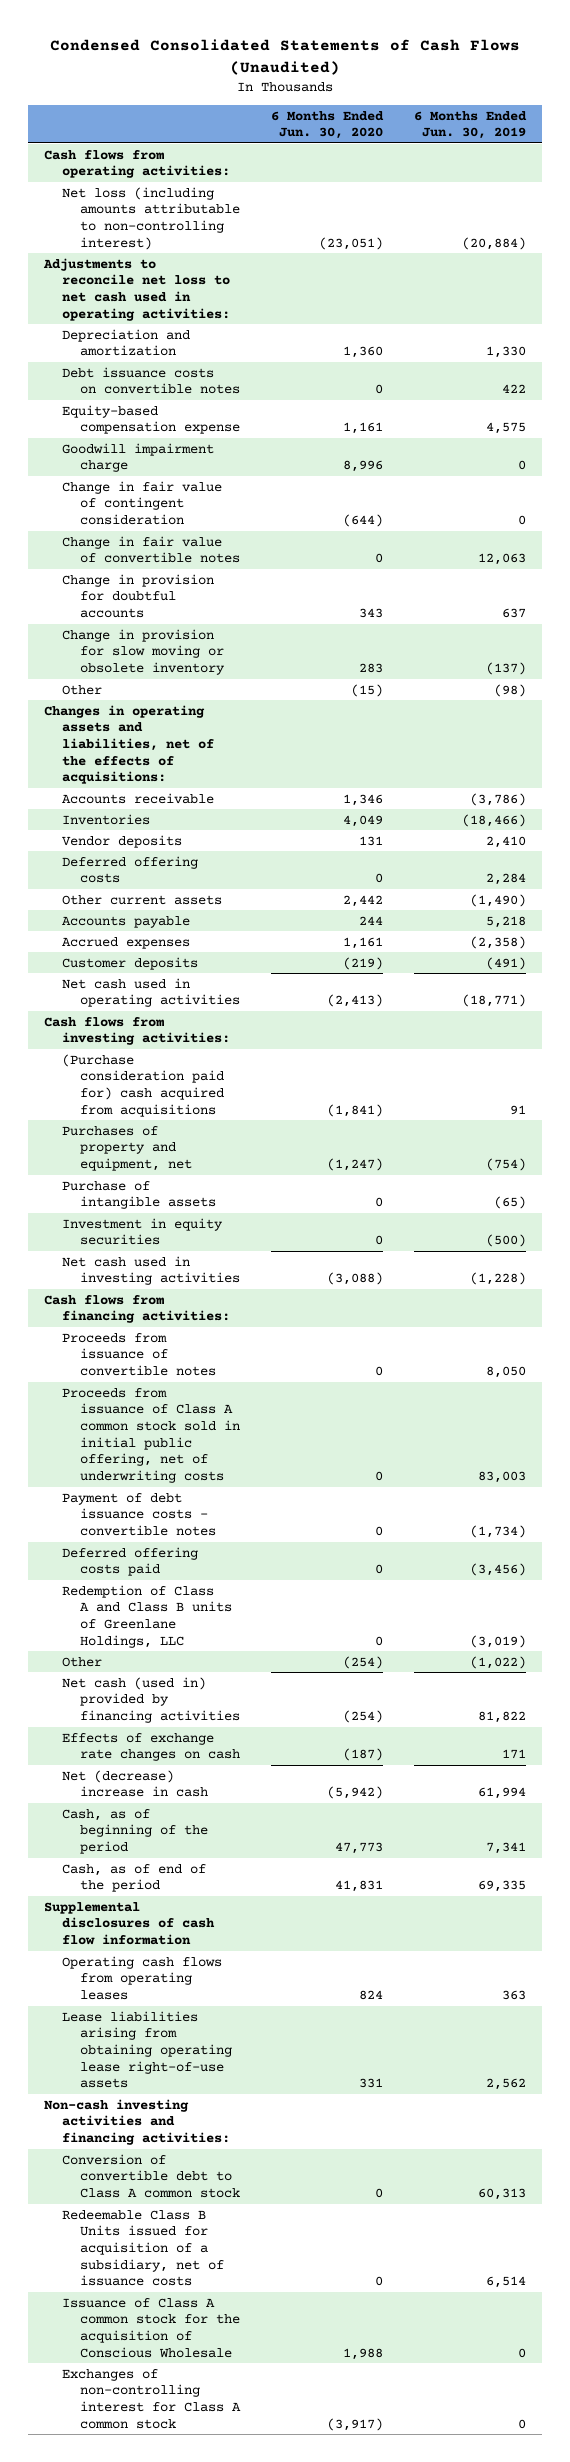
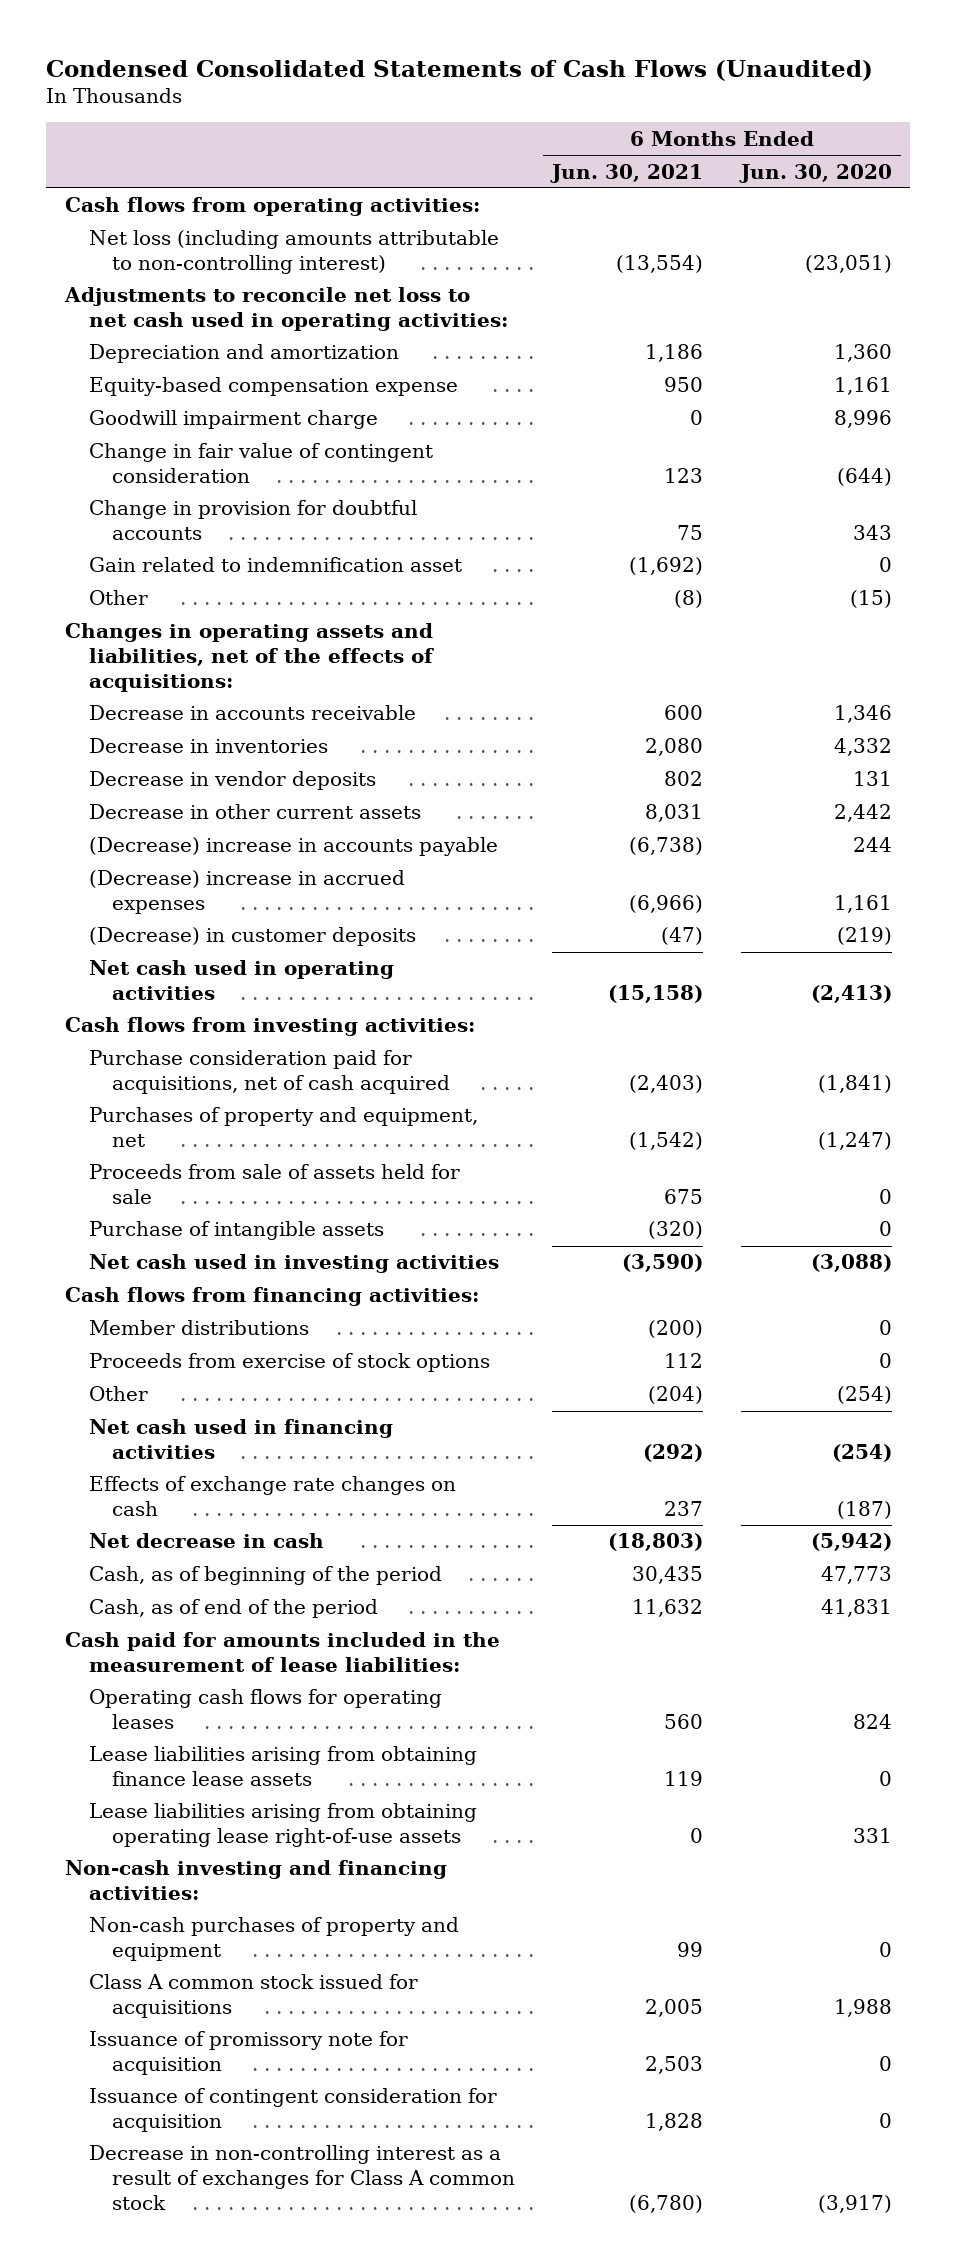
[414,110,528,140] 6 Months Ended Jun. 30, 2019 -> none
none -> [550,163,704,183] Jun. 30, 2021
[61,366,241,395] Debt issuance costs on convertible notes -> none
[61,535,241,564] Change in fair value of convertible notes -> none
[61,628,226,676] Change in provision for slow moving or obsolete inventory -> none
none -> [88,557,462,573] Gain related to indemnification asset
[61,855,198,884] Deferred offering costs -> none
[61,792,214,804] Accounts receivable -> [88,705,416,721] Decrease in accounts receivable
[61,813,150,825] Inventories -> [88,738,328,754] Decrease in inventories
[343,814,384,827] 4,049 -> [833,738,892,757] 4,332
[61,834,182,848] Vendor deposits -> [88,771,376,791] Decrease in vendor deposits
[61,894,222,905] Other current assets -> [88,804,421,820] Decrease in other current assets
[61,915,190,928] Accounts payable -> [88,837,498,857] (Decrease) increase in accounts payable
[61,936,190,949] Accrued expenses -> [88,870,405,915] (Decrease) increase in accrued expenses
[61,956,198,970] Customer deposits -> [88,927,416,947] (Decrease) in customer deposits
[61,1053,225,1117] (Purchase consideration paid for) cash acquired from acquisitions -> [88,1050,451,1095] Purchase consideration paid for acquisitions, net of cash acquired
none -> [88,1164,460,1205] Proceeds from sale of assets held for sale
[61,1217,223,1246] Investment in equity securities -> none
[61,1332,217,1377] Proceeds from issuance of convertible notes -> none
[61,1387,241,1483] Proceeds from issuance of Class A common stock sold in initial public offering, net of underwriting costs -> none
[61,1492,217,1537] Payment of debt issuance costs - convertible notes -> none
[61,1546,198,1577] Deferred offering costs paid -> none
[61,1584,233,1648] Redemption of Class A and Class B units of Greenlane Holdings, LLC -> none
none -> [88,1320,309,1336] Member distributions
none -> [88,1353,490,1373] Proceeds from exercise of stock options
[61,1676,241,1724] Net cash (used in) provided by financing activities -> [88,1419,393,1460] Net cash used in financing activities
[61,1769,209,1798] Net (decrease) increase in cash -> [88,1533,324,1549] Net decrease in cash
[43,1901,215,1946] Supplemental disclosures of cash flow information -> none
none -> [64,1632,500,1673] Cash paid for amounts included in the measurement of lease liabilities:
[61,1955,222,2001] Operating cash flows from operating leases -> [88,1689,442,1730] Operating cash flows for operating leases
none -> [88,1746,477,1787] Lease liabilities arising from obtaining finance lease assets
[61,2153,241,2199] Conversion of convertible debt to Class A common stock -> none
[61,2209,225,2287] Redeemable Class B Units issued for acquisition of a subsidiary, net of issuance costs -> none
[43,2098,230,2146] Non-cash investing activities and financing activities: -> [64,1860,447,1901] Non-cash investing and financing activities:
none -> [88,1917,459,1962] Non-cash purchases of property and equipment
[61,2297,241,2358] Issuance of Class A common stock for the acquisition of Conscious Wholesale -> [88,1974,418,2019] Class A common stock issued for acquisitions
none -> [88,2031,408,2076] Issuance of promissory note for acquisition
none -> [88,2088,497,2133] Issuance of contingent consideration for acquisition
[61,2368,242,2429] Exchanges of non-controlling interest for Class A common stock -> [88,2145,516,2210] Decrease in non-controlling interest as a result of exchanges for Class A common stock

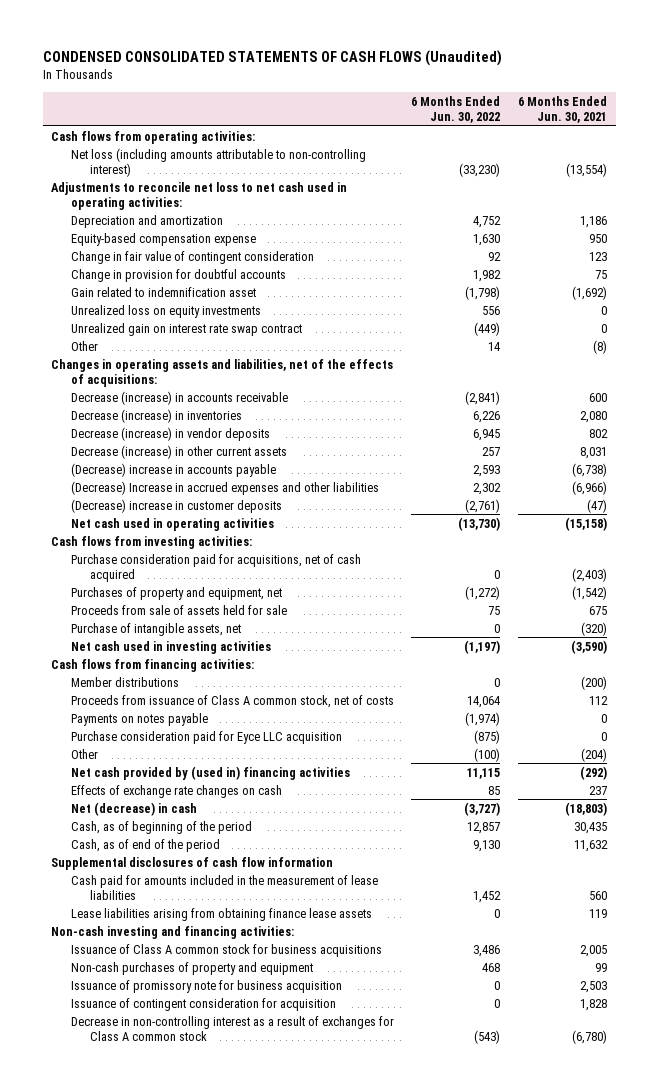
[46,59,874,81] Condensed Consolidated Statements of Cash Flows (Unaudited) -> [42,50,502,67] CONDENSED CONSOLIDATED STATEMENTS OF CASH FLOWS (Unaudited)
[738,163,892,183] Jun. 30, 2020 -> none
none -> [411,95,501,124] 6 Months Ended Jun. 30, 2022
[88,410,378,430] Goodwill impairment charge -> none
none -> [70,304,261,318] Unrealized loss on equity investments
none -> [70,322,302,336] Unrealized gain on interest rate swap contract
[88,705,416,721] Decrease in accounts receivable -> [70,390,288,405] Decrease (increase) in accounts receivable
[88,738,328,754] Decrease in inventories -> [70,408,242,423] Decrease (increase) in inventories
[88,771,376,791] Decrease in vendor deposits -> [70,426,270,441] Decrease (increase) in vendor deposits
[88,804,421,820] Decrease in other current assets -> [70,444,287,459] Decrease (increase) in other current assets
[88,870,405,915] (Decrease) increase in accrued expenses -> [70,480,379,495] (Decrease) Increase in accrued expenses and other liabilities
[88,927,416,947] (Decrease) in customer deposits -> [70,498,282,513] (Decrease) increase in customer deposits
[88,1221,384,1241] Purchase of intangible assets -> [70,622,241,636] Purchase of intangible assets, net
[88,1353,490,1373] Proceeds from exercise of stock options -> [70,694,394,708] Proceeds from issuance of Class A common stock, net of costs
none -> [70,712,208,726] Payments on notes payable
none -> [70,730,342,744] Purchase consideration paid for Eyce LLC acquisition
[88,1419,393,1460] Net cash used in financing activities -> [70,765,350,780] Net cash provided by (used in) financing activities
[88,1533,324,1549] Net decrease in cash -> [70,801,197,816] Net (decrease) in cash
[64,1632,500,1673] Cash paid for amounts included in the measurement of lease liabilities: -> none
none -> [51,856,334,870] Supplemental disclosures of cash flow information
[88,1689,442,1730] Operating cash flows for operating leases -> [70,874,378,900] Cash paid for amounts included in the measurement of lease liabilities
[88,1803,477,1848] Lease liabilities arising from obtaining operating lease right-of-use assets -> none
none -> [70,943,382,957] Issuance of Class A common stock for business acquisitions
[88,1974,418,2019] Class A common stock issued for acquisitions -> none
[88,2031,408,2076] Issuance of promissory note for acquisition -> [70,979,342,993] Issuance of promissory note for business acquisition

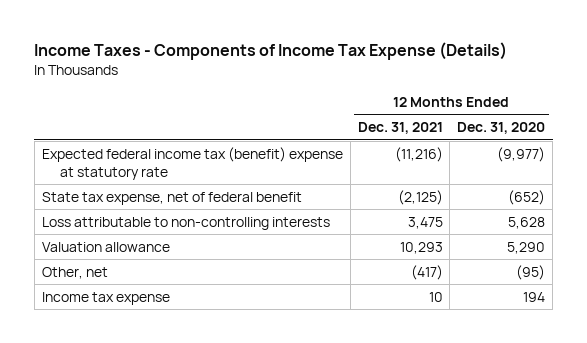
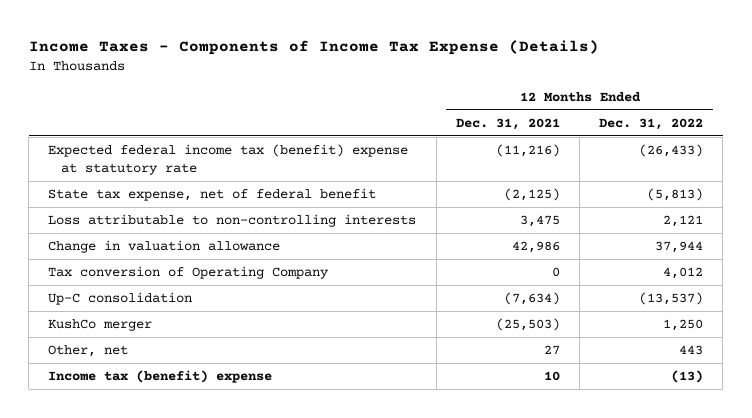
[457,122,546,135] Dec. 31, 2020 -> none
none -> [599,117,704,130] Dec. 31, 2022
[41,241,170,252] Valuation allowance -> [48,240,281,254] Change in valuation allowance
[399,241,443,254] 10,293 -> [511,241,560,254] 42,986
none -> [48,266,330,280] Tax conversion of Operating Company
none -> [48,292,193,306] Up-C consolidation
none -> [48,319,153,332] KushCo merger
[410,264,443,280] (417) -> [543,345,560,356] 27
[41,291,170,305] Income tax expense -> [48,370,273,384] Income tax (benefit) expense

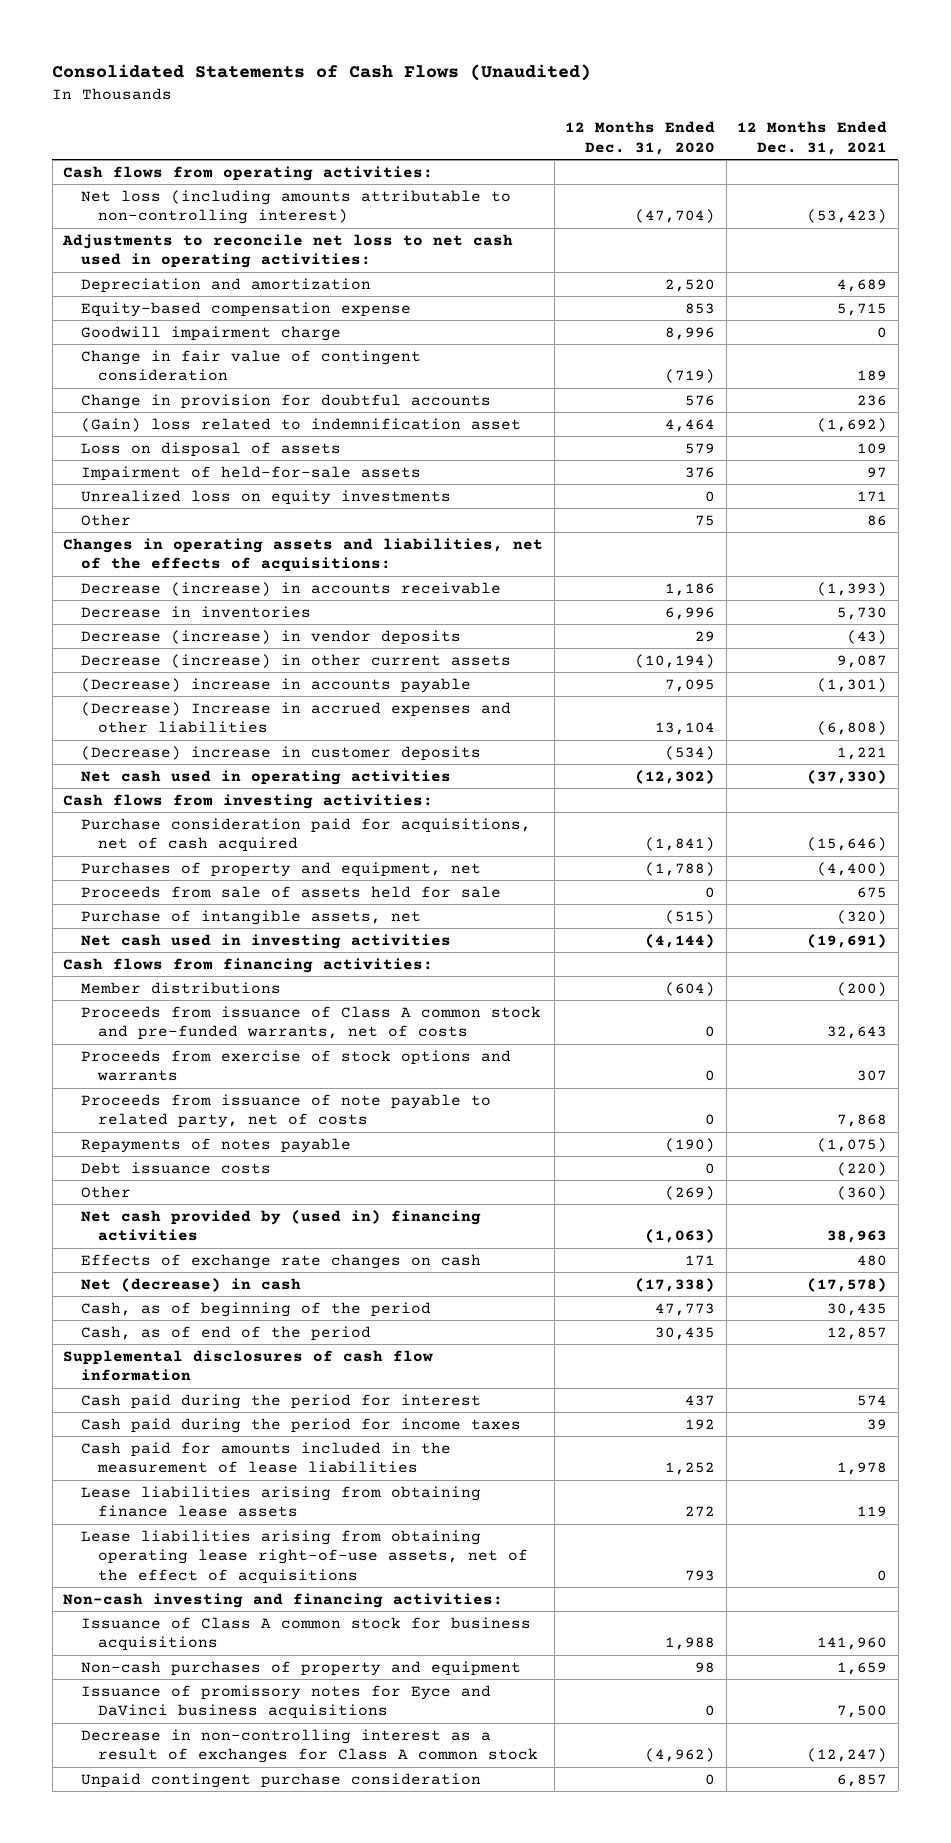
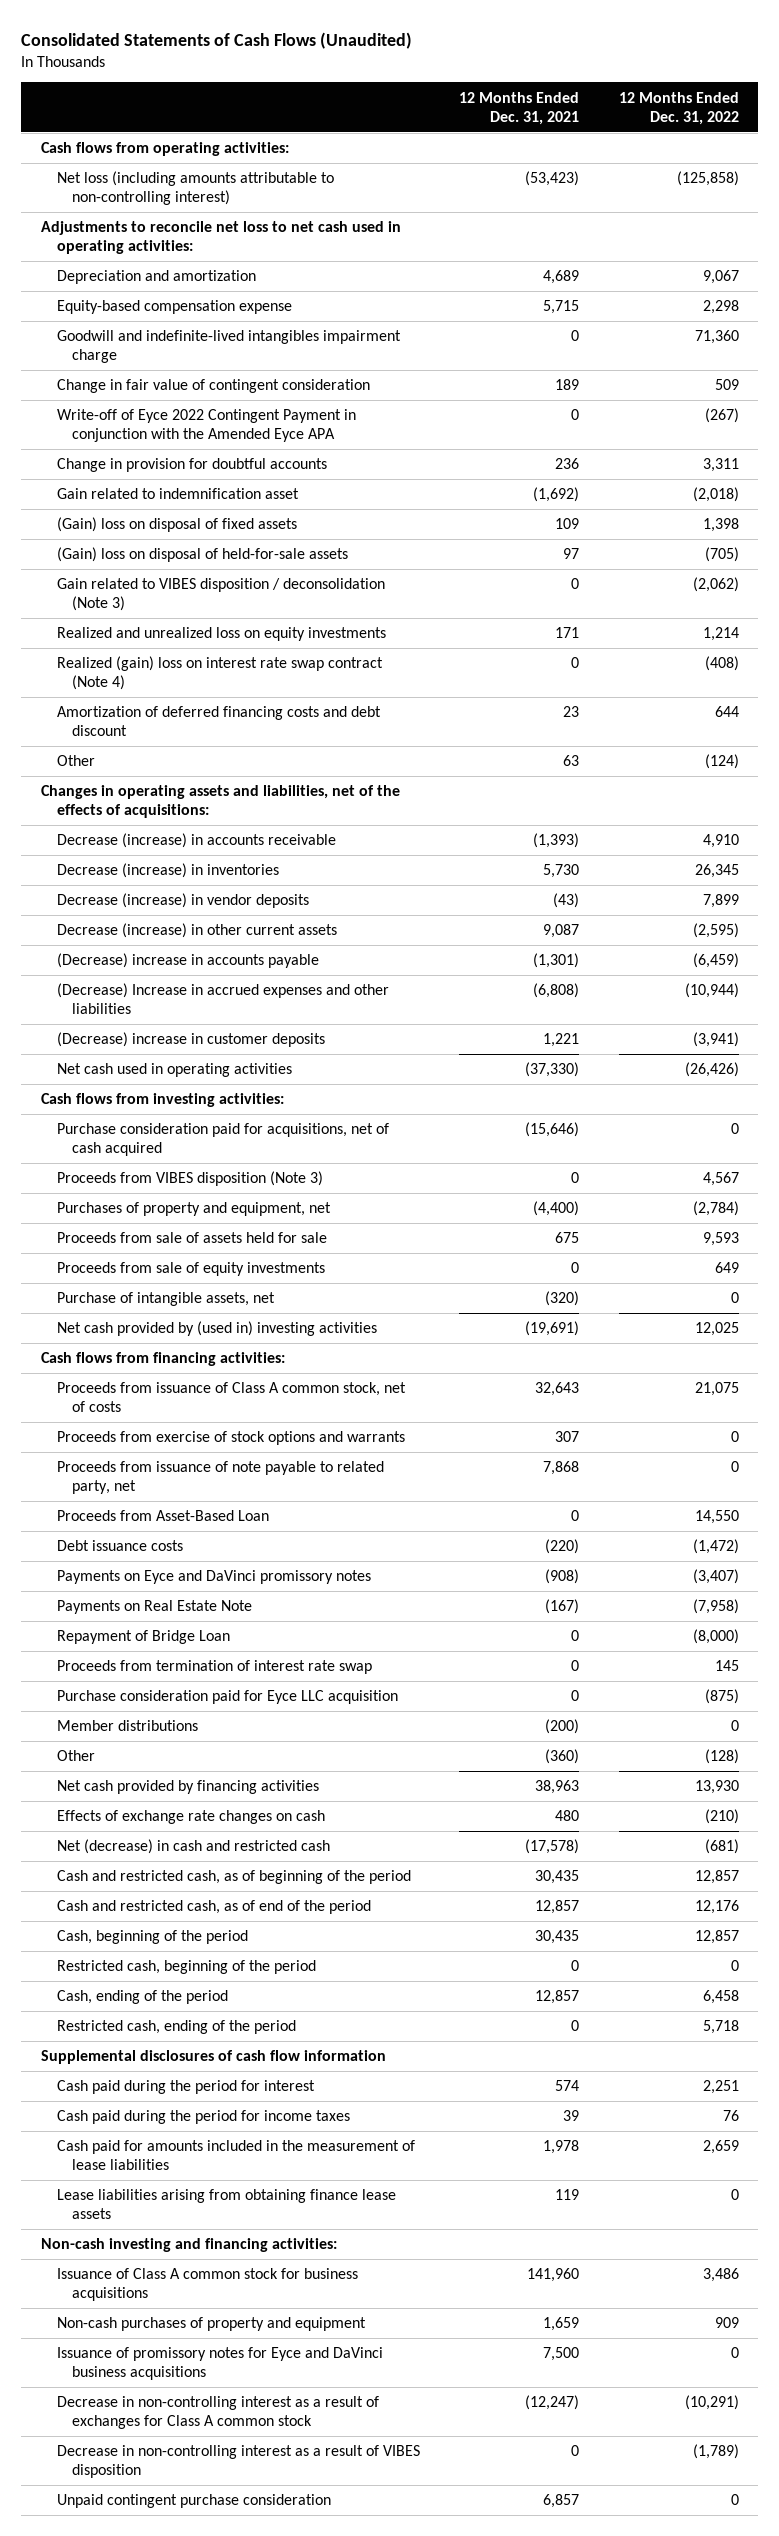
[565,121,716,155] 12 Months Ended Dec. 31, 2020 -> none
none -> [618,91,739,125] 12 Months Ended Dec. 31, 2022
[80,325,341,341] Goodwill impairment charge -> none
none -> [56,330,401,364] Goodwill and indefinite-lived intangibles impairment charge
none -> [56,409,356,443] Write-off of Eyce 2022 Contingent Payment in conjunction with the Amended Eyce APA
[80,417,521,432] (Gain) loss related to indemnification asset -> [56,488,299,500] Gain related to indemnification asset
[80,441,341,457] Loss on disposal of assets -> [56,517,297,533] (Gain) loss on disposal of fixed assets
[80,465,421,481] Impairment of held-for-sale assets -> [56,547,348,563] (Gain) loss on disposal of held-for-sale assets
none -> [56,578,385,612] Gain related to VIBES disposition / deconsolidation (Note 3)
[80,489,451,505] Unrealized loss on equity investments -> [56,627,386,642] Realized and unrealized loss on equity investments
none -> [56,656,383,691] Realized (gain) loss on interest rate swap contract (Note 4)
none -> [56,706,381,737] Amortization of deferred financing costs and debt discount
[867,514,888,526] 86 -> [563,755,580,767] 63
[80,605,311,618] Decrease in inventories -> [56,863,279,879] Decrease (increase) in inventories
none -> [56,1171,323,1187] Proceeds from VIBES disposition (Note 3)
none -> [56,1262,325,1277] Proceeds from sale of equity investments
[80,933,451,949] Net cash used in investing activities -> [56,1321,377,1337] Net cash provided by (used in) investing activities
[80,1005,541,1041] Proceeds from issuance of Class A common stock and pre-funded warrants, net of costs -> [56,1382,406,1413] Proceeds from issuance of Class A common stock, net of costs
[80,1137,351,1153] Repayments of notes payable -> none
[80,1093,491,1129] Proceeds from issuance of note payable to related party, net of costs -> [56,1461,384,1495] Proceeds from issuance of note payable to related party, net
none -> [56,1510,269,1522] Proceeds from Asset-Based Loan
none -> [56,1570,371,1585] Payments on Eyce and DaVinci promissory notes
none -> [56,1600,252,1615] Payments on Real Estate Note
none -> [56,1630,230,1645] Repayment of Bridge Loan
none -> [56,1660,372,1675] Proceeds from termination of interest rate swap
none -> [56,1690,398,1705] Purchase consideration paid for Eyce LLC acquisition
[80,981,281,994] Member distributions -> [56,1720,198,1732] Member distributions
[80,1209,481,1242] Net cash provided by (used in) financing activities -> [56,1780,319,1795] Net cash provided by financing activities
[80,1277,301,1292] Net (decrease) in cash -> [56,1839,330,1855] Net (decrease) in cash and restricted cash
[80,1301,431,1317] Cash, as of beginning of the period -> [56,1870,411,1885] Cash and restricted cash, as of beginning of the period
[80,1325,371,1341] Cash, as of end of the period -> [56,1900,371,1915] Cash and restricted cash, as of end of the period
none -> [56,1930,248,1945] Cash, beginning of the period
none -> [56,1960,316,1975] Restricted cash, beginning of the period
none -> [56,1990,228,2005] Cash, ending of the period
none -> [56,2020,296,2035] Restricted cash, ending of the period
[80,1529,528,1584] Lease liabilities arising from obtaining operating lease right-of-use assets, net of the effect of acquisitions -> none
none -> [56,2445,420,2479] Decrease in non-controlling interest as a result of VIBES disposition

